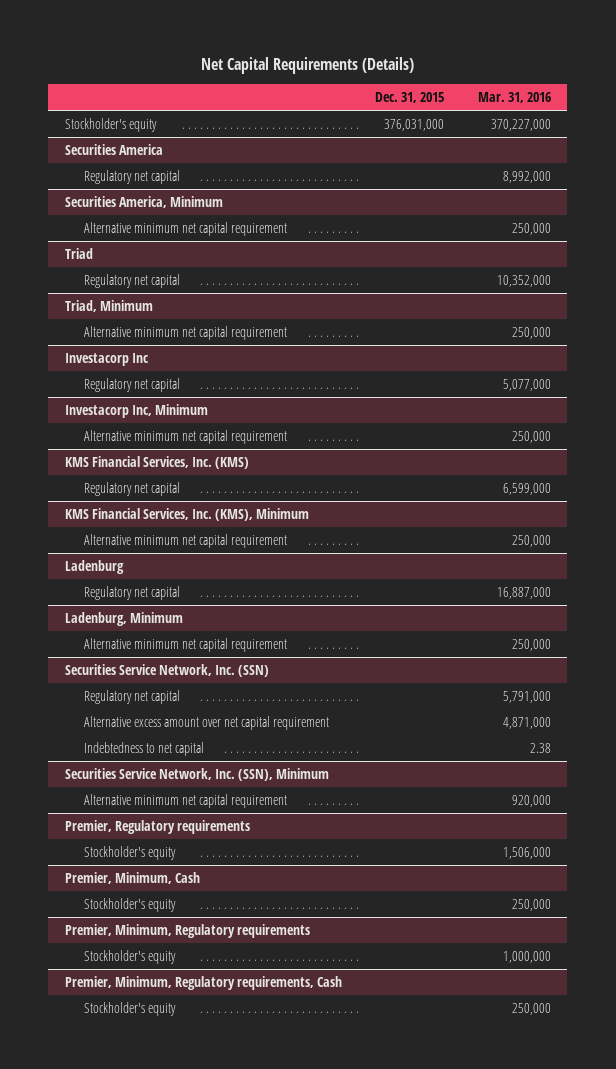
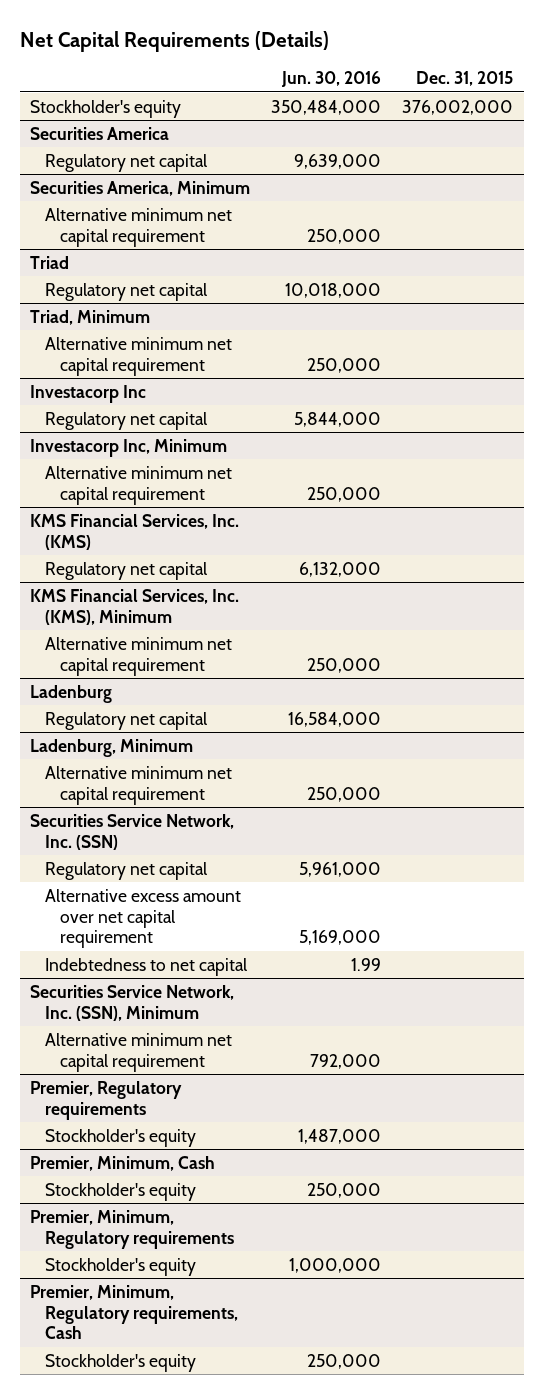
[477,92,551,104] Mar. 31, 2016 -> none
none -> [281,71,382,88] Jun. 30, 2016
[384,118,445,131] 376,031,000 -> [402,99,514,115] 376,002,000

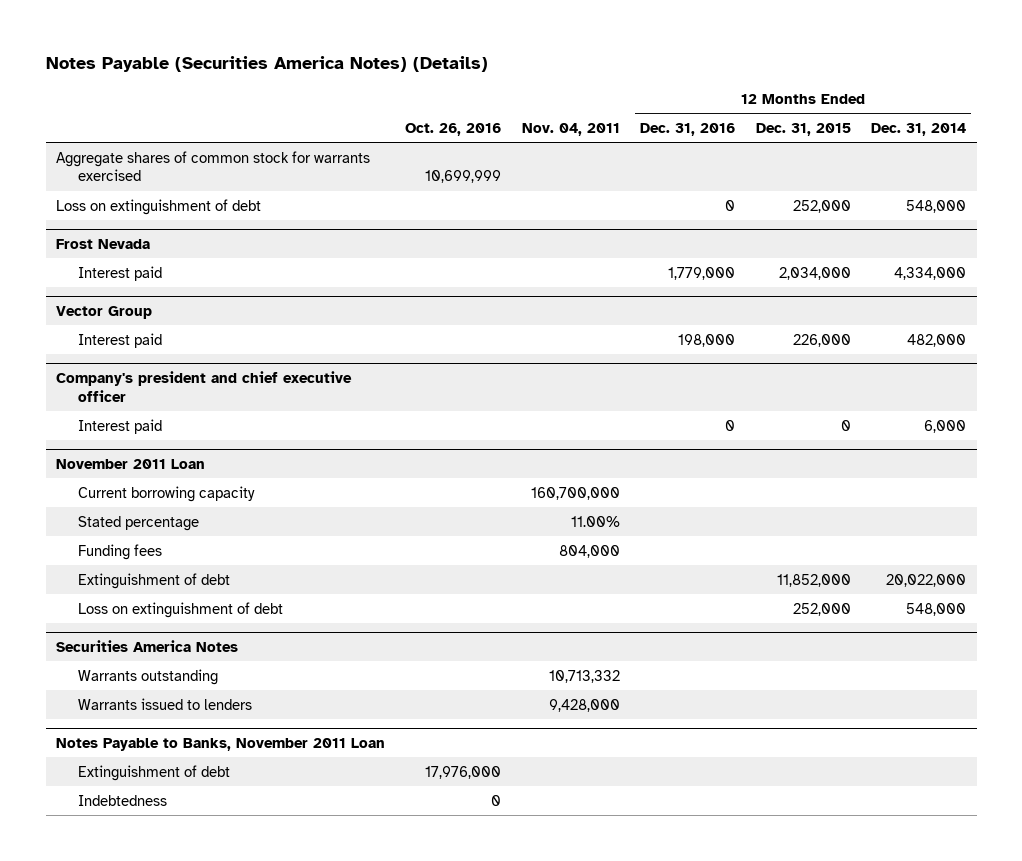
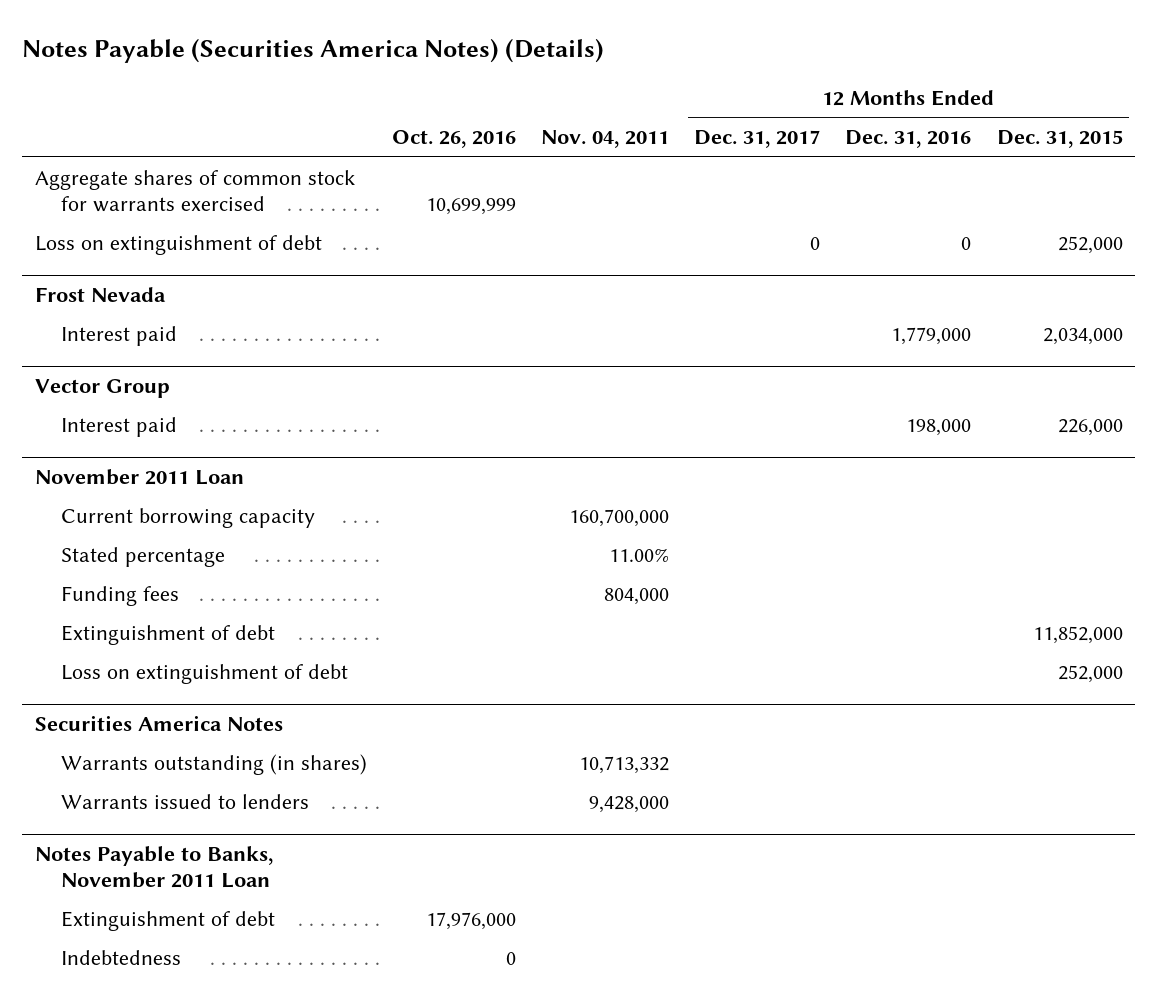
[871,122,967,136] Dec. 31, 2014 -> none
none -> [694,130,821,149] Dec. 31, 2017
[55,370,352,402] Company's president and chief executive officer -> none
[77,418,162,434] Interest paid -> none
[77,668,218,685] Warrants outstanding -> [61,753,368,775] Warrants outstanding (in shares)

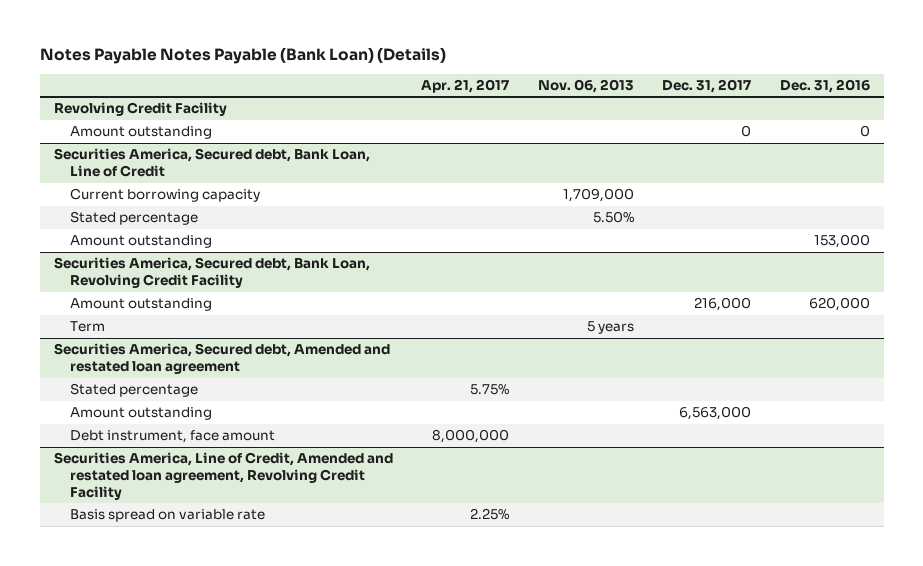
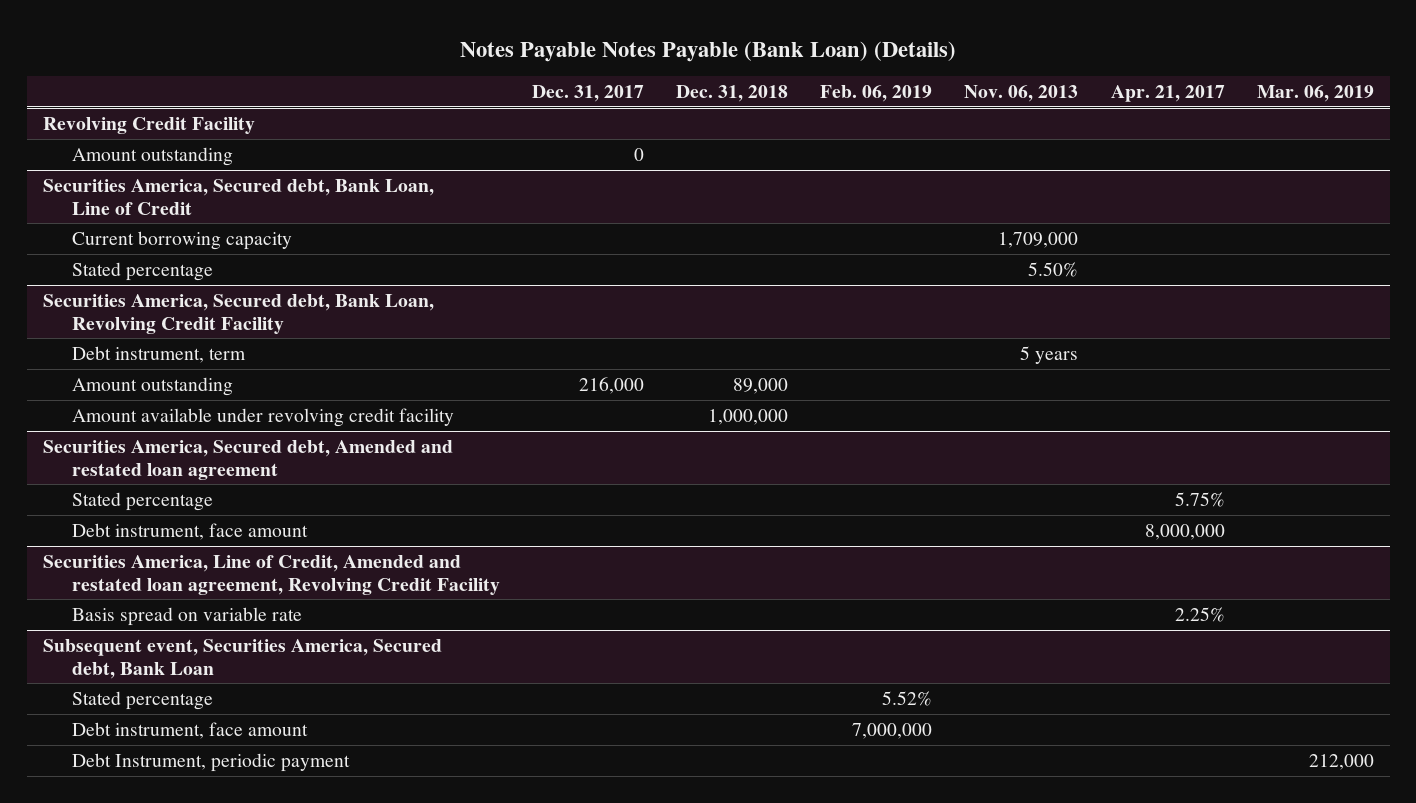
[779,78,870,93] Dec. 31, 2016 -> none
none -> [676,84,789,102] Dec. 31, 2018
none -> [820,84,933,102] Feb. 06, 2019
none -> [1256,84,1374,102] Mar. 06, 2019
[69,235,212,249] Amount outstanding -> none
none -> [71,345,246,363] Debt instrument, term
[69,321,105,333] Term -> none
none -> [71,407,454,427] Amount available under revolving credit facility
[69,407,212,421] Amount outstanding -> none
none -> [42,638,442,679] Subsequent event, Securities America, Secured debt, Bank Loan
none -> [71,690,213,710] Stated percentage
none -> [71,721,308,739] Debt instrument, face amount
none -> [71,752,350,772] Debt Instrument, periodic payment

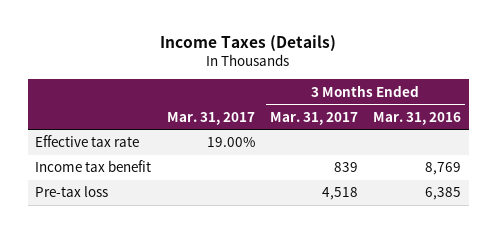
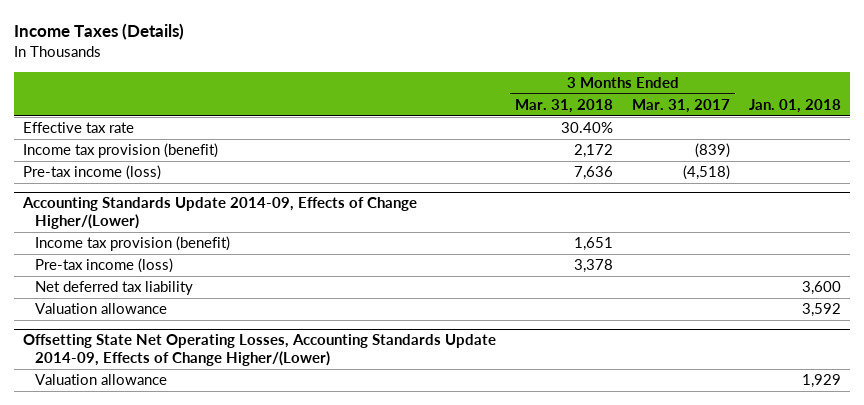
[166,111,255,125] Mar. 31, 2017 -> none
[373,111,462,125] Mar. 31, 2016 -> none
none -> [515,98,614,113] Mar. 31, 2018
none -> [748,98,841,113] Jan. 01, 2018
[35,160,152,173] Income tax benefit -> [23,143,219,159] Income tax provision (benefit)
[333,162,358,173] 839 -> [695,143,731,159] (839)
[35,186,109,198] Pre-tax loss -> [23,165,162,181] Pre-tax income (loss)
[321,187,358,201] 4,518 -> [683,165,731,181] (4,518)
none -> [22,197,418,230] Accounting Standards Update 2014-09, Effects of Change Higher/(Lower)
none -> [35,236,231,252] Income tax provision (benefit)
none -> [35,258,174,274] Pre-tax income (loss)
none -> [35,281,194,296] Net deferred tax liability
none -> [35,303,168,315] Valuation allowance
none -> [23,334,497,367] Offsetting State Net Operating Losses, Accounting Standards Update 2014-09, Effects of Change Higher/(Lower)
none -> [35,374,168,386] Valuation allowance

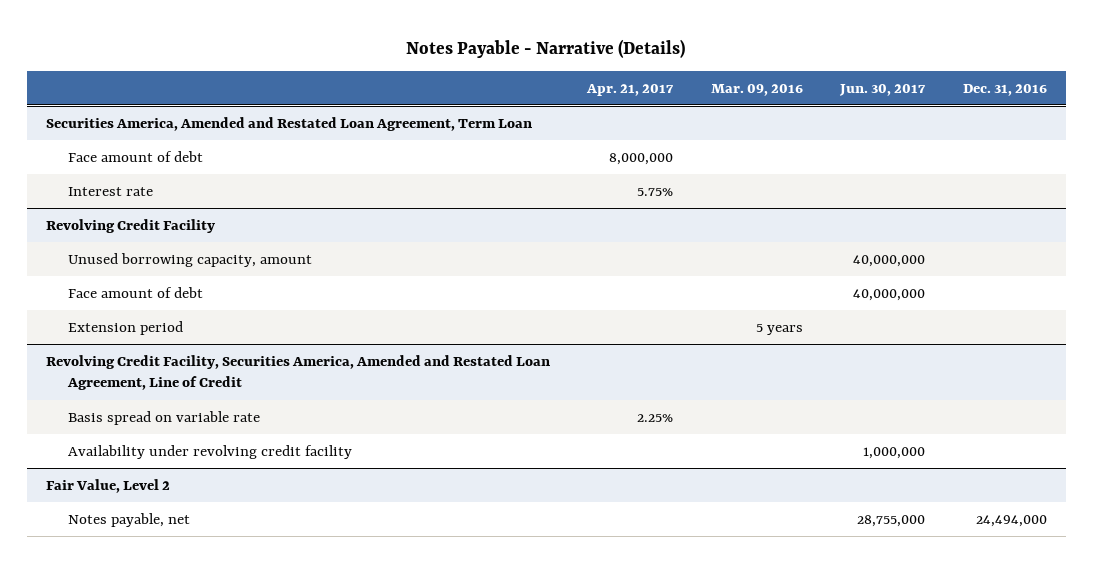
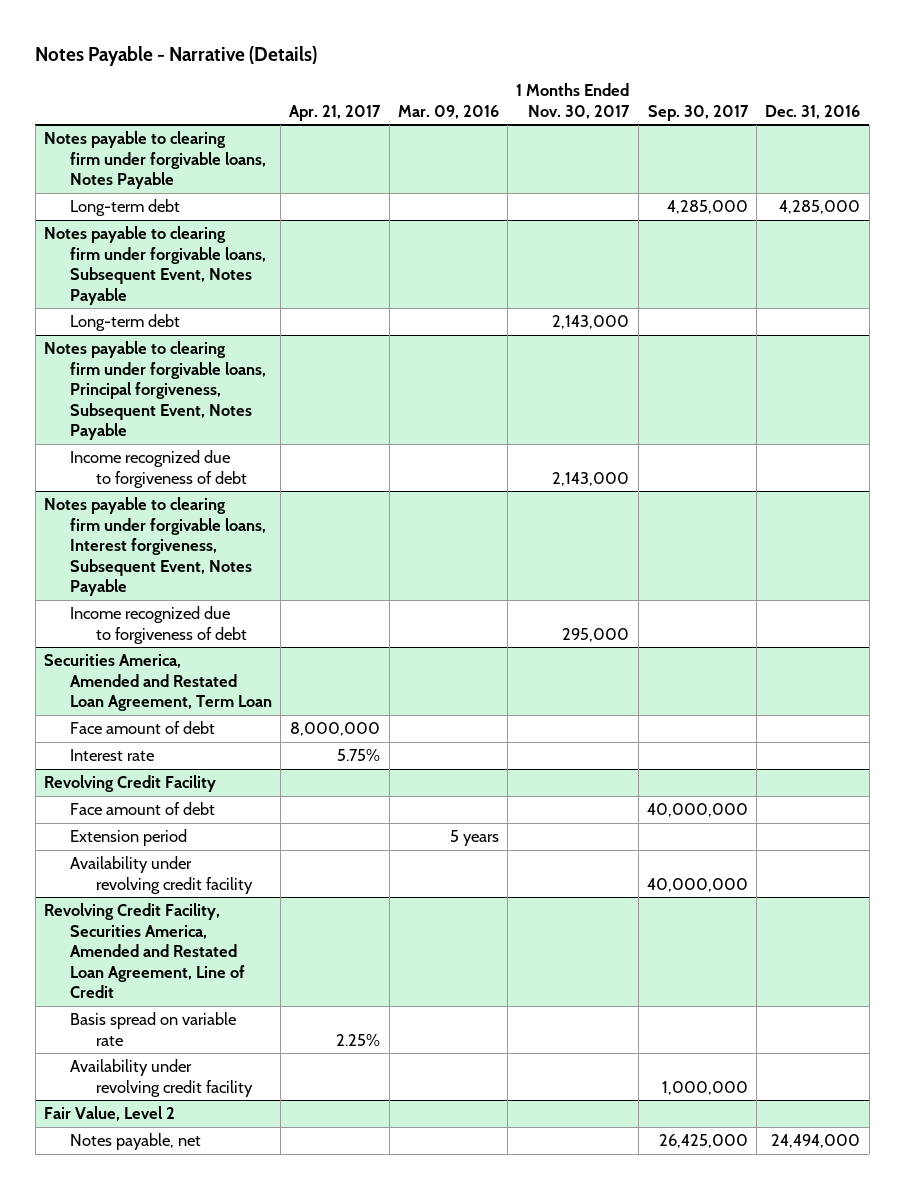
[839,83,927,96] Jun. 30, 2017 -> none
none -> [516,83,631,119] 1 Months Ended Nov. 30, 2017
none -> [647,104,749,121] Sep. 30, 2017
none -> [44,131,266,190] Notes payable to clearing firm under forgivable loans, Notes Payable
none -> [69,199,180,217] Long-term debt
none -> [44,226,266,305] Notes payable to clearing firm under forgivable loans, Subsequent Event, Notes Payable
none -> [69,314,180,332] Long-term debt
none -> [44,341,266,441] Notes payable to clearing firm under forgivable loans, Principal forgiveness, Subsequent Event, Notes Payable
none -> [69,450,247,488] Income recognized due to forgiveness of debt
none -> [44,497,266,597] Notes payable to clearing firm under forgivable loans, Interest forgiveness, Subsequent Event, Notes Payable
none -> [69,606,247,644] Income recognized due to forgiveness of debt
[67,253,312,268] Unused borrowing capacity, amount -> none
none -> [69,856,253,894] Availability under revolving credit facility

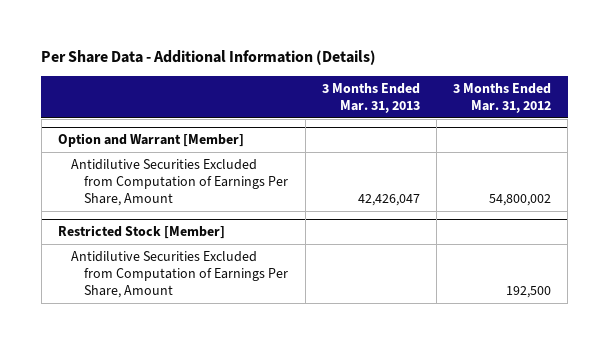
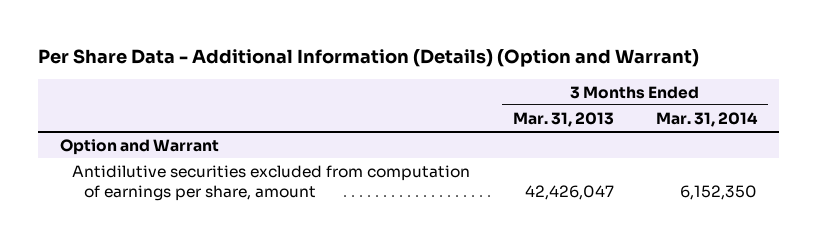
[41,50,377,66] Per Share Data - Additional Information (Details) -> [38,48,700,67] Per Share Data - Additional Information (Details) (Option and Warrant)
[453,83,552,114] 3 Months Ended Mar. 31, 2012 -> none
none -> [656,111,759,127] Mar. 31, 2014
[57,225,225,240] Restricted Stock [Member] -> none
[71,250,289,299] Antidilutive Securities Excluded from Computation of Earnings Per Share, Amount -> none
[57,133,244,148] Option and Warrant [Member] -> [59,138,219,155] Option and Warrant
[71,158,289,207] Antidilutive Securities Excluded from Computation of Earnings Per Share, Amount -> [72,164,471,202] Antidilutive securities excluded from computation of earnings per share, amount

